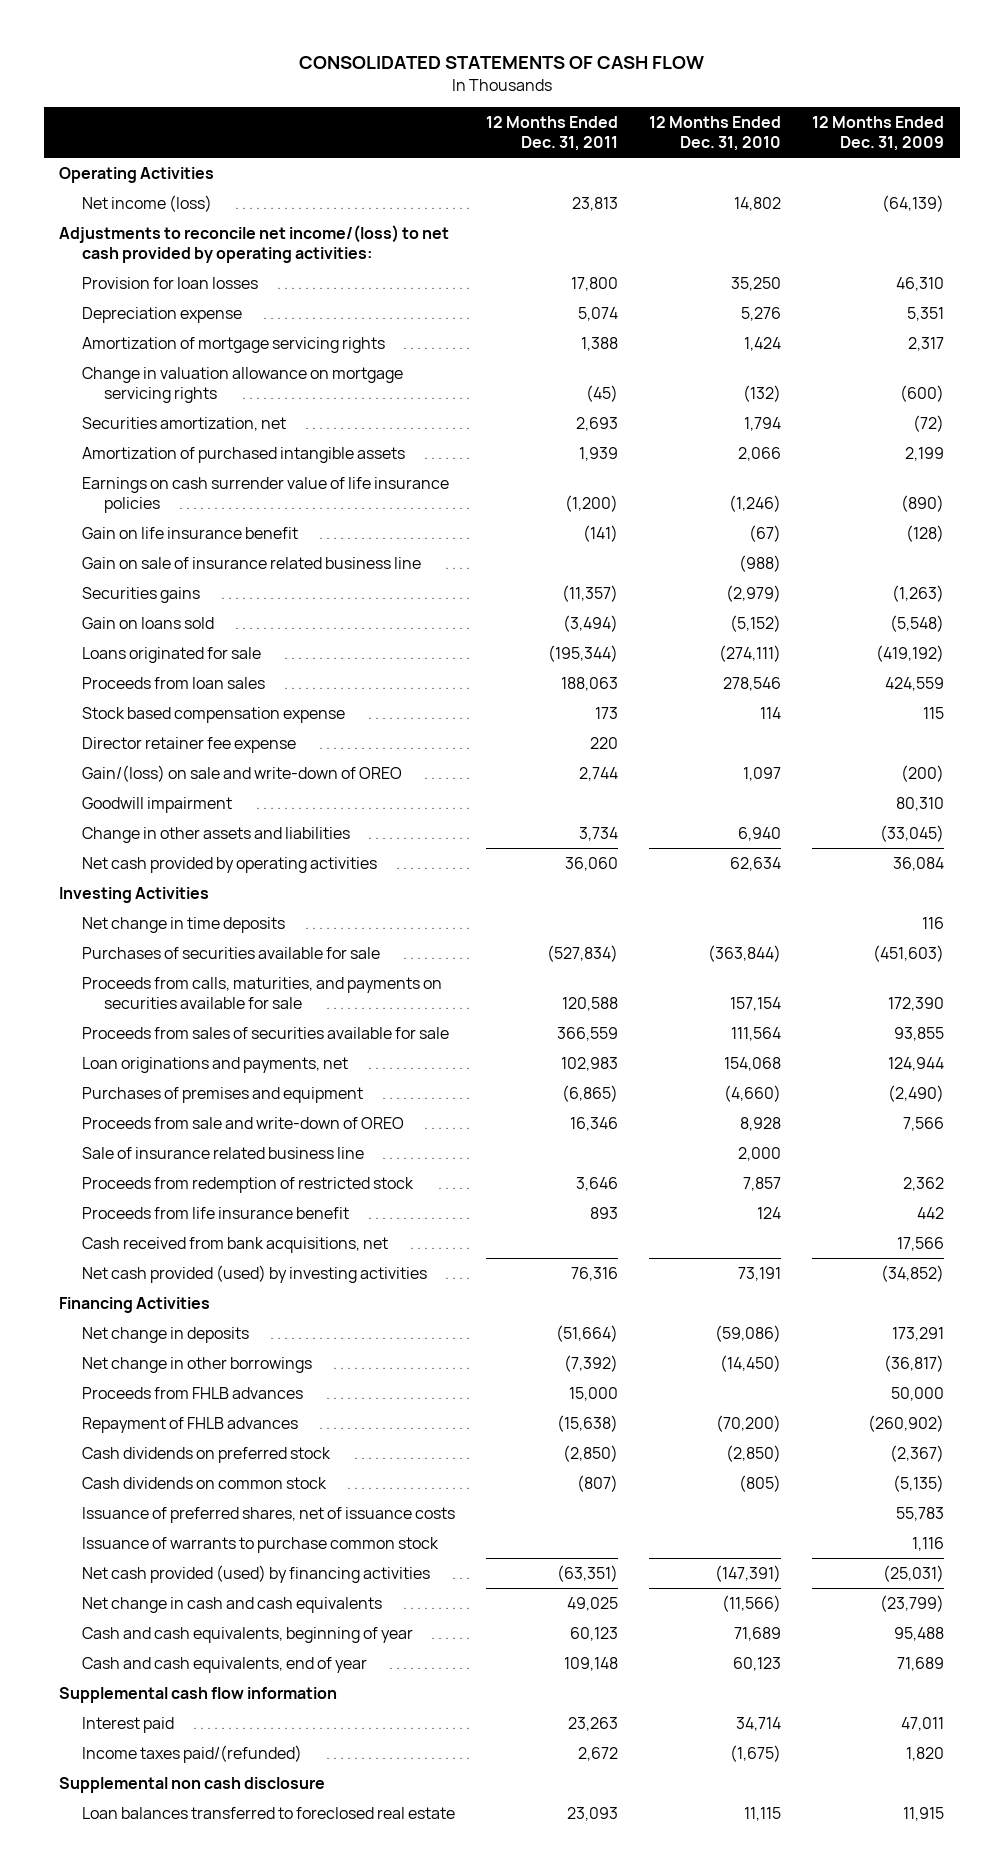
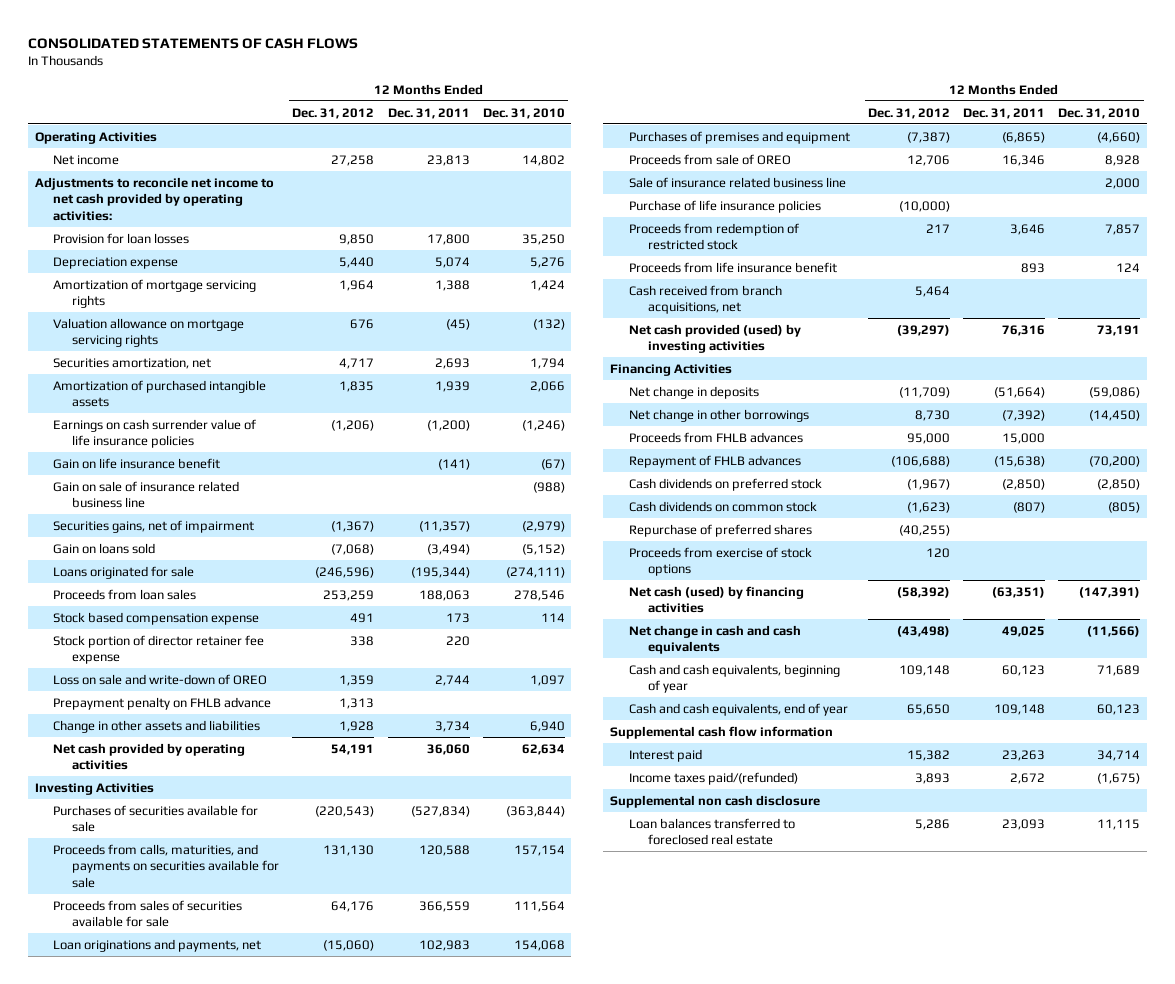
[298,56,704,70] CONSOLIDATED STATEMENTS OF CASH FLOW -> [27,37,358,49] CONSOLIDATED STATEMENTS OF CASH FLOWS
[812,116,945,151] 12 Months Ended Dec. 31, 2009 -> none
none -> [292,107,375,119] Dec. 31, 2012
[81,194,212,212] Net income (loss) -> [53,154,120,165] Net income
[59,224,450,263] Adjustments to reconcile net income/(loss) to net cash provided by operating activities: -> [34,176,274,221] Adjustments to reconcile net income to net cash provided by operating activities:
[81,366,403,403] Change in valuation allowance on mortgage servicing rights -> [53,317,245,348] Valuation allowance on mortgage servicing rights
[81,586,200,603] Securities gains -> [53,519,255,533] Securities gains, net of impairment
[81,796,232,813] Goodwill impairment -> none
[81,736,296,753] Director retainer fee expense -> [53,634,265,665] Stock portion of director retainer fee expense
[81,764,402,782] Gain/(loss) on sale and write-down of OREO -> [53,673,268,685] Loss on sale and write-down of OREO
none -> [53,696,272,710] Prepayment penalty on FHLB advance
[81,916,285,933] Net change in time deposits -> none
[81,1116,404,1129] Proceeds from sale and write-down of OREO -> [628,153,791,165] Proceeds from sale of OREO
none -> [628,199,821,213] Purchase of life insurance policies
[81,1236,388,1253] Cash received from bank acquisitions, net -> [628,284,782,315] Cash received from branch acquisitions, net
[81,1506,455,1523] Issuance of preferred shares, net of issuance costs -> none
[81,1536,439,1553] Issuance of warrants to purchase common stock -> none
none -> [628,523,812,537] Repurchase of preferred shares
none -> [628,546,812,577] Proceeds from exercise of stock options
[81,1564,430,1583] Net cash provided (used) by financing activities -> [628,585,804,614] Net cash (used) by financing activities

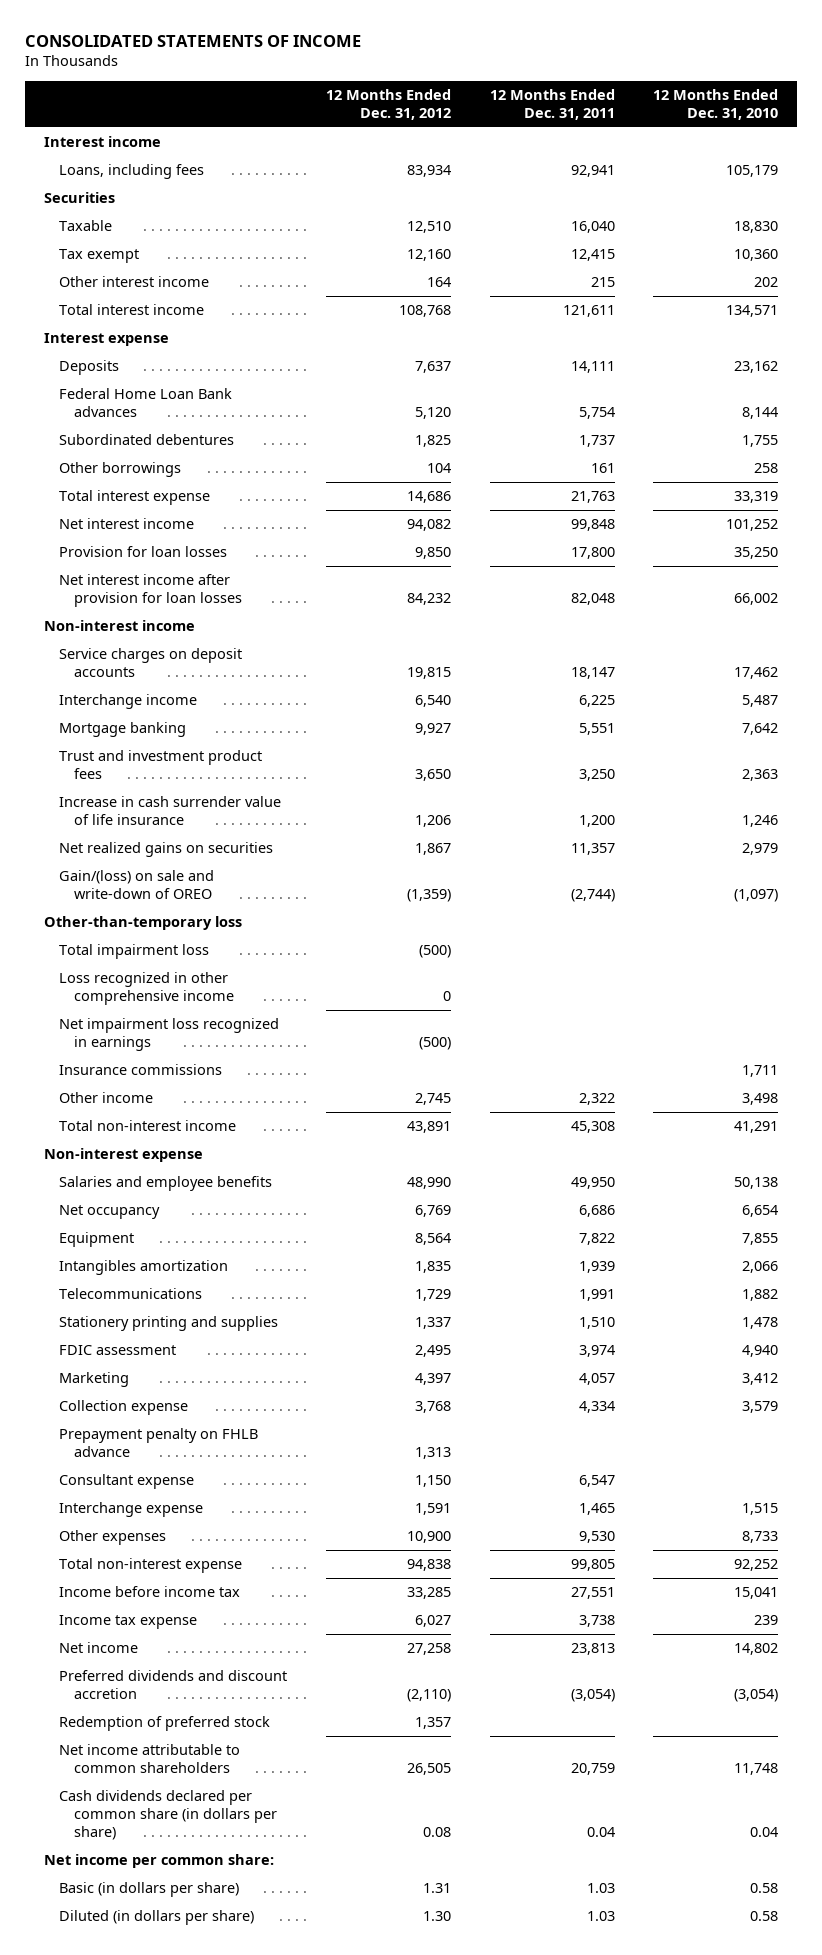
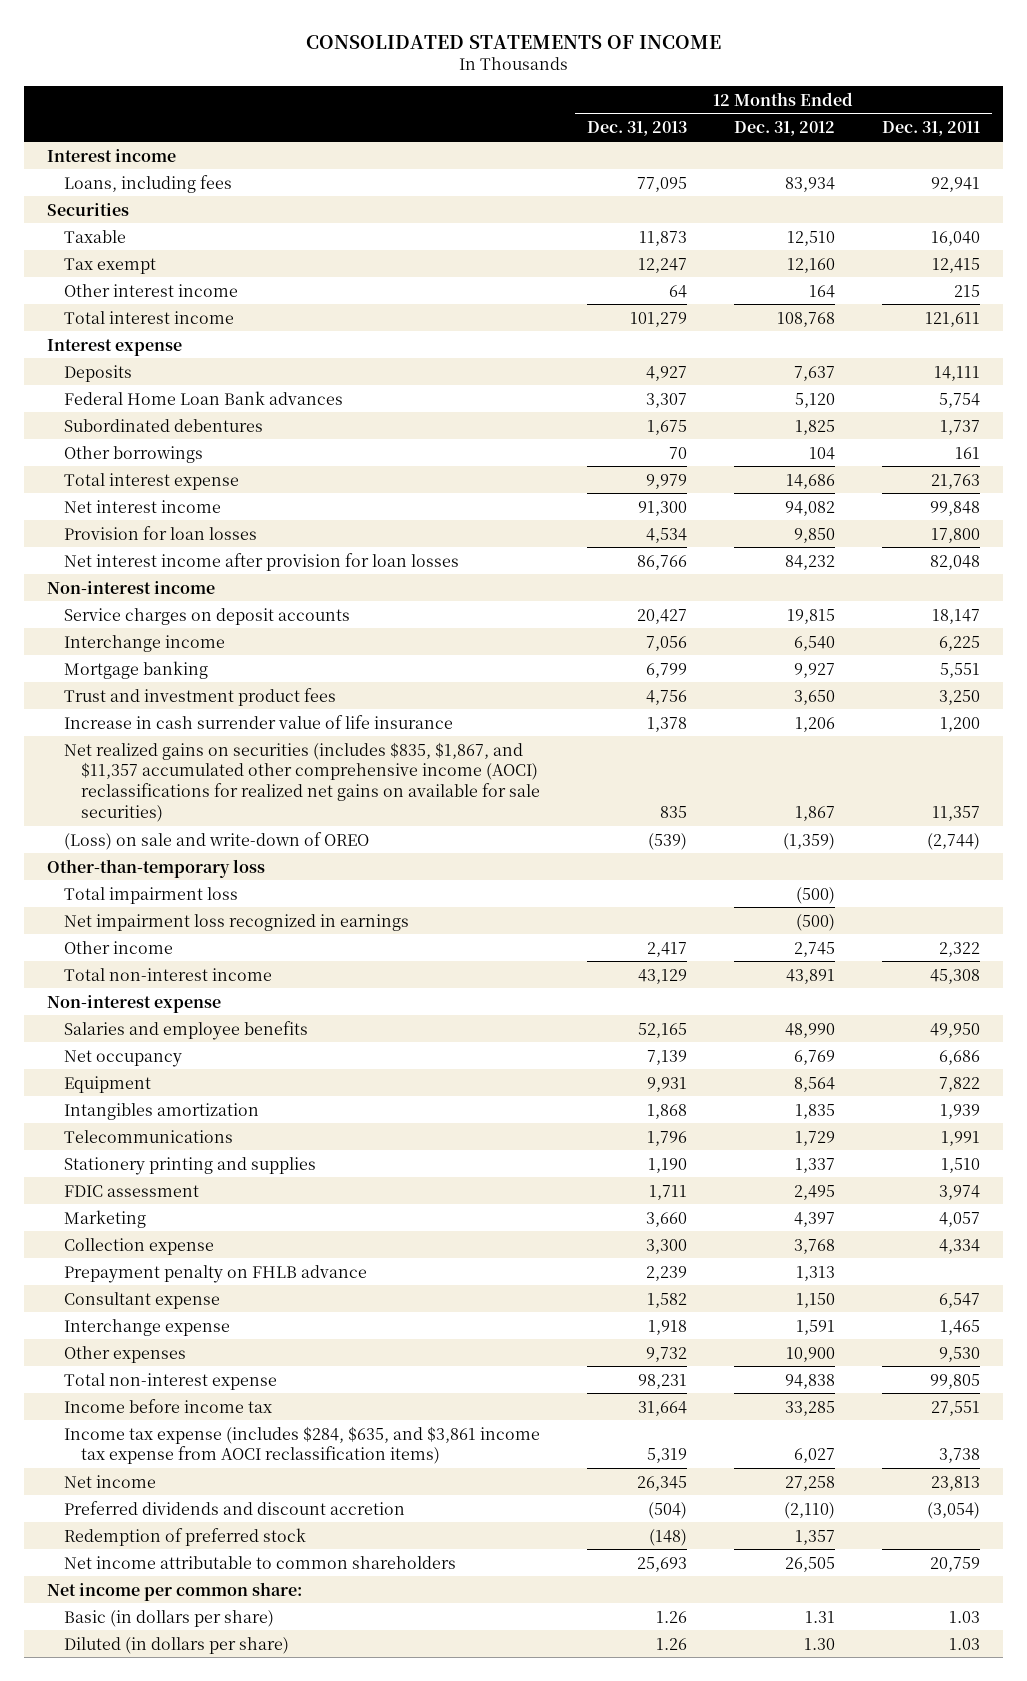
[653,88,779,120] 12 Months Ended Dec. 31, 2010 -> none
none -> [586,121,687,137] Dec. 31, 2013
[59,842,274,858] Net realized gains on securities -> [63,741,540,823] Net realized gains on securities (includes $835, $1,867, and $11,357 accumulated other comprehensive income (AOCI) reclassifications for realized net gains on available for sale securities)
[59,870,215,899] Gain/(loss) on sale and write-down of OREO -> [63,831,369,850] (Loss) on sale and write-down of OREO
[59,972,235,1005] Loss recognized in other comprehensive income -> none
[59,1064,223,1076] Insurance commissions -> none
[59,1615,198,1630] Income tax expense -> [63,1425,540,1465] Income tax expense (includes $284, $635, and $3,861 income tax expense from AOCI reclassification items)
[59,1790,278,1840] Cash dividends declared per common share (in dollars per share) -> none

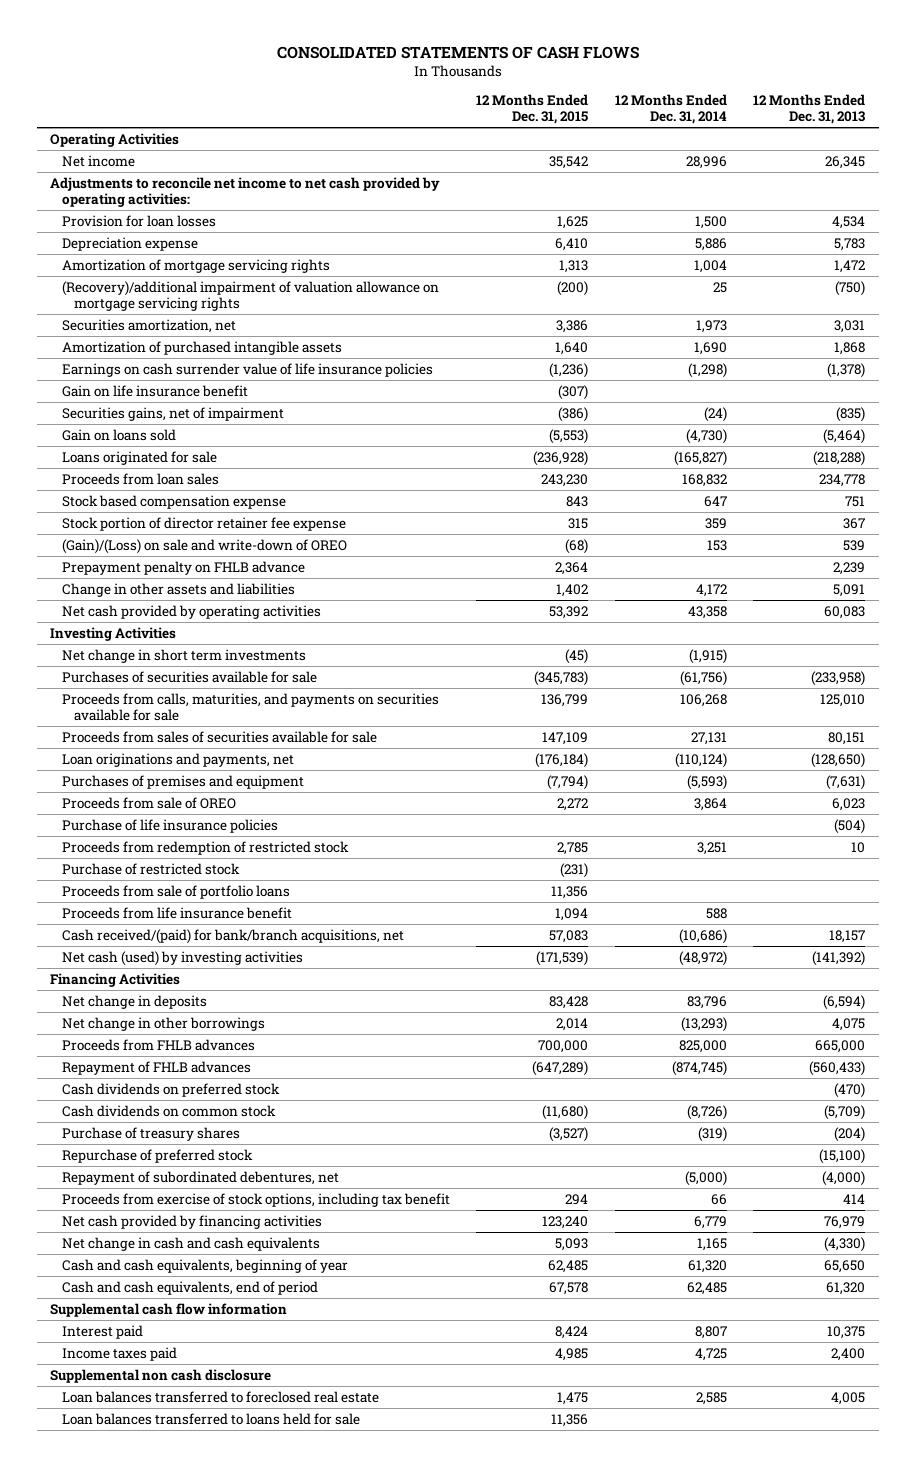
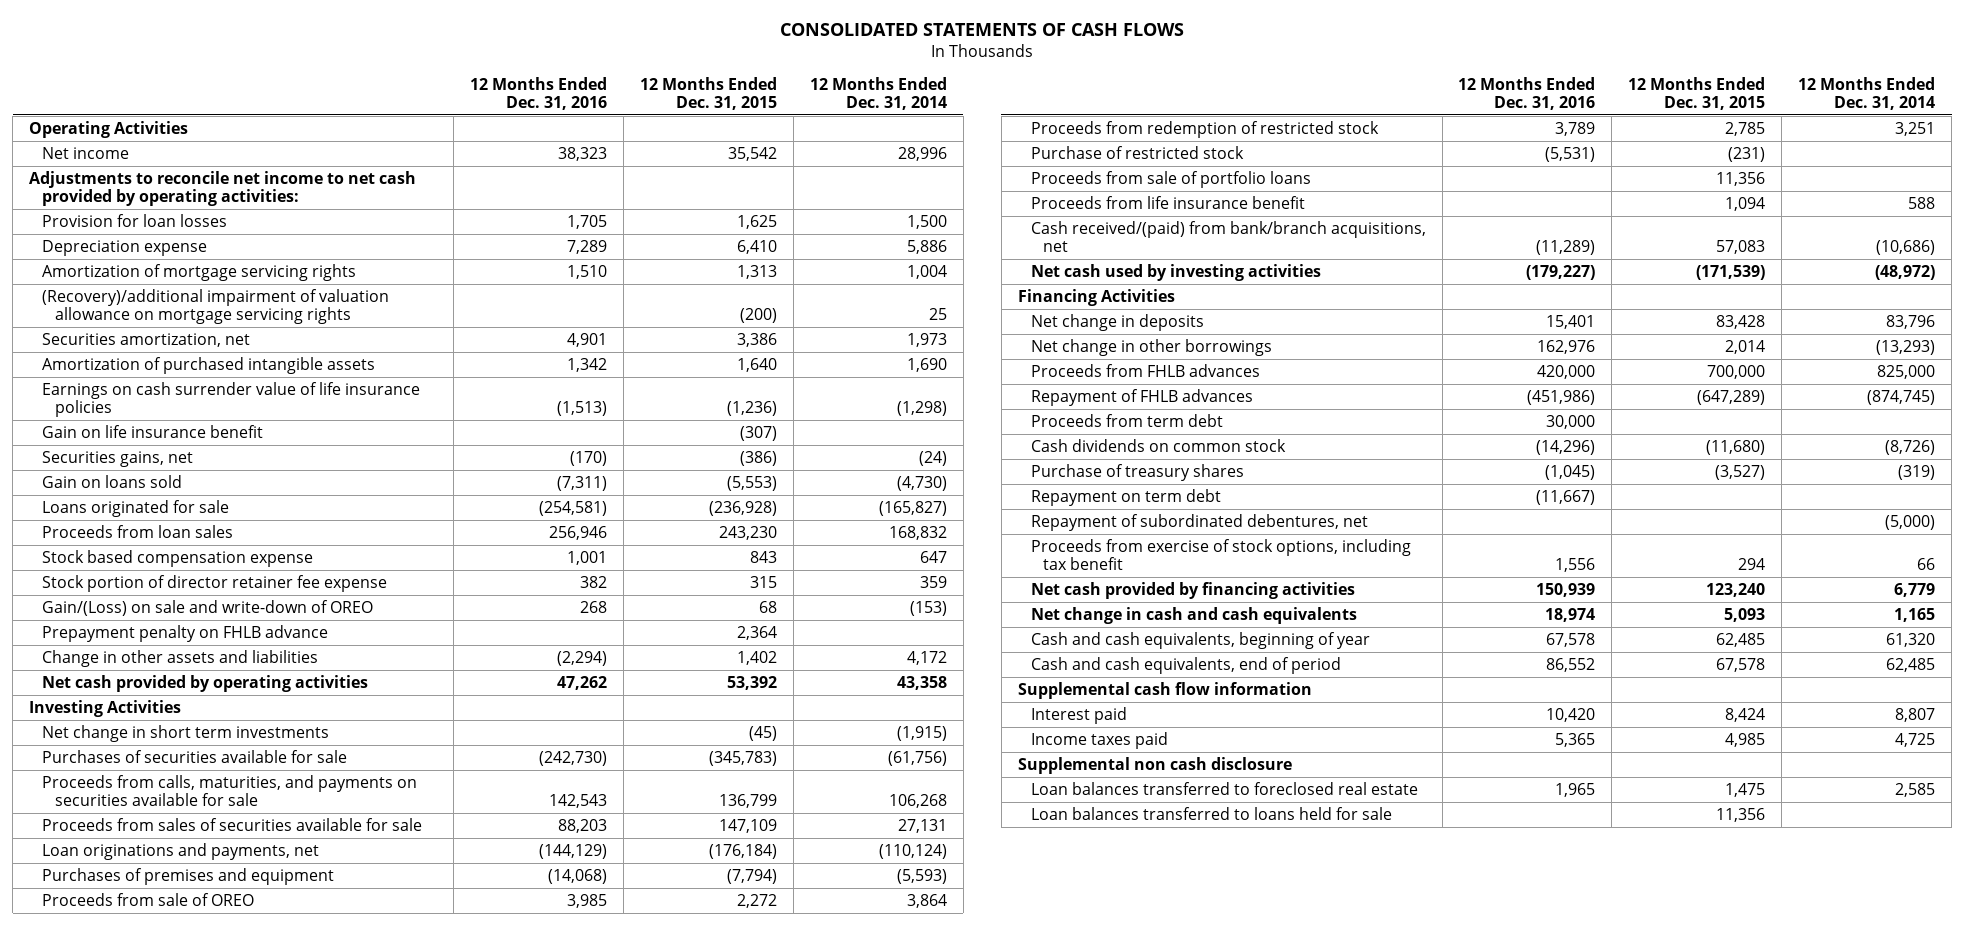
[753,94,866,124] 12 Months Ended Dec. 31, 2013 -> none
none -> [469,77,607,110] 12 Months Ended Dec. 31, 2016
[61,407,284,422] Securities gains, net of impairment -> [41,450,193,467] Securities gains, net
[61,539,347,555] (Gain)/(Loss) on sale and write-down of OREO -> [41,599,373,616] Gain/(Loss) on sale and write-down of OREO
[565,539,589,555] (68) -> [758,600,777,613] 68
[706,540,727,552] 153 -> [909,600,947,616] (153)
[61,819,278,834] Purchase of life insurance policies -> none
[61,929,404,945] Cash received/(paid) for bank/branch acquisitions, net -> [1030,220,1426,252] Cash received/(paid) from bank/branch acquisitions, net
[61,951,303,967] Net cash (used) by investing activities -> [1030,263,1321,281] Net cash used by investing activities
[61,1083,280,1098] Cash dividends on preferred stock -> none
none -> [1030,413,1223,427] Proceeds from term debt
[61,1149,253,1164] Repurchase of preferred stock -> none
none -> [1030,488,1221,506] Repayment on term debt

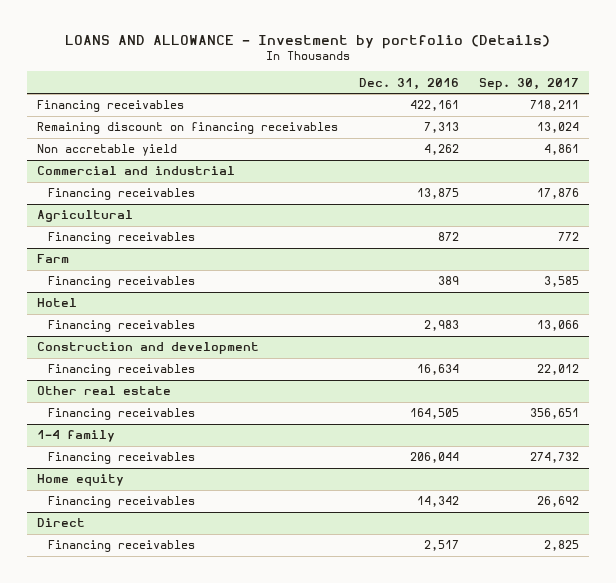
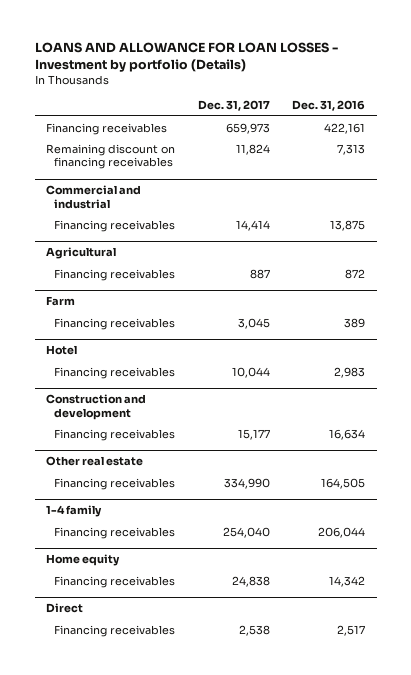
[65,34,551,49] LOANS AND ALLOWANCE - Investment by portfolio (Details) -> [34,41,338,73] LOANS AND ALLOWANCE FOR LOAN LOSSES - Investment by portfolio (Details)
[479,77,580,90] Sep. 30, 2017 -> none
none -> [197,100,270,112] Dec. 31, 2017
[37,144,178,157] Non accretable yield -> none

